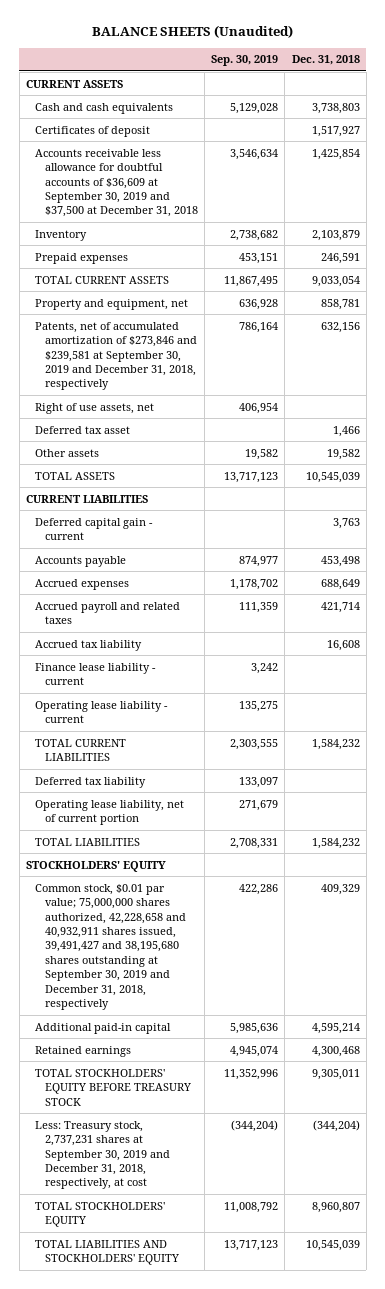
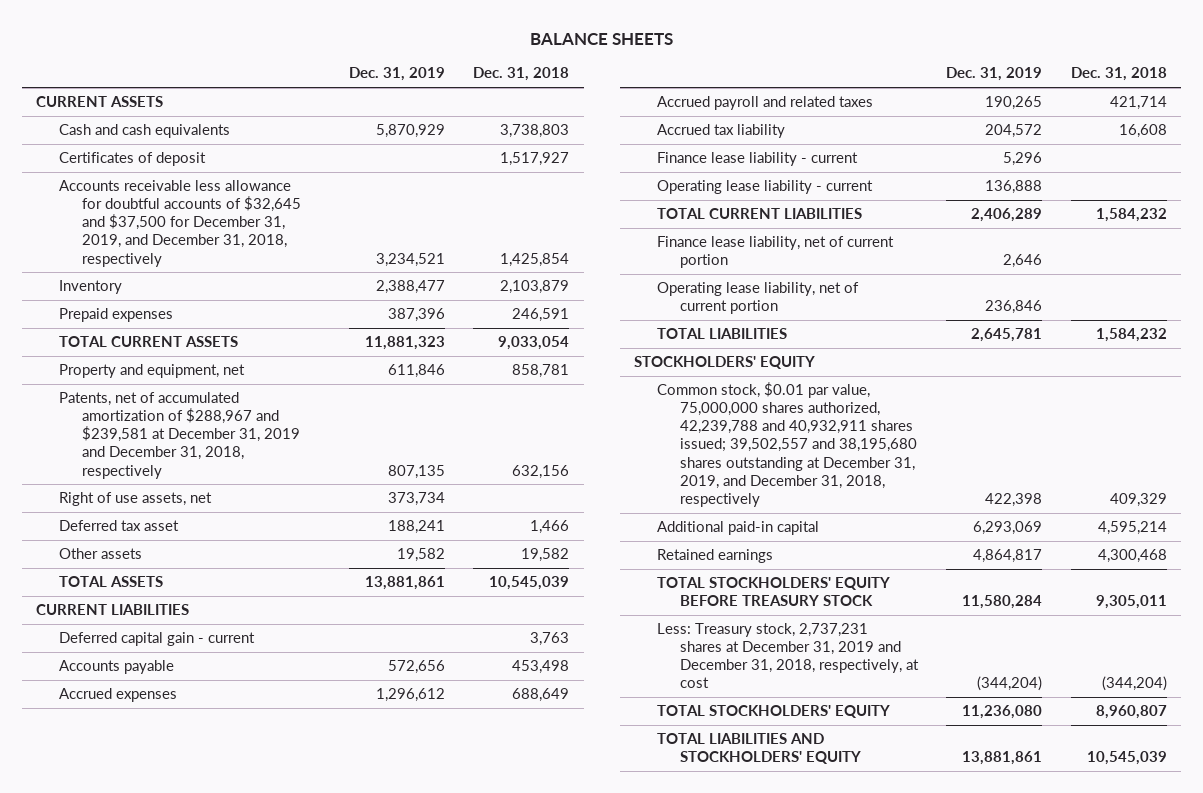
[91,25,293,39] BALANCE SHEETS (Unaudited) -> [529,32,673,45] BALANCE SHEETS
[211,55,279,67] Sep. 30, 2019 -> none
none -> [348,67,445,82] Dec. 31, 2019
[35,148,198,218] Accounts receivable less allowance for doubtful accounts of $36,609 at September 30, 2019 and $37,500 at December 31, 2018 -> [59,180,302,267] Accounts receivable less allowance for doubtful accounts of $32,645 and $37,500 for December 31, 2019, and December 31, 2018, respectively
[35,321,197,391] Patents, net of accumulated amortization of $273,846 and $239,581 at September 30, 2019 and December 31, 2018, respectively -> [59,392,301,479] Patents, net of accumulated amortization of $288,967 and $239,581 at December 31, 2019 and December 31, 2018, respectively
[35,776,147,788] Deferred tax liability -> none
none -> [656,236,894,269] Finance lease liability, net of current portion
[35,883,186,1011] Common stock, $0.01 par value; 75,000,000 shares authorized, 42,228,658 and 40,932,911 shares issued, 39,491,427 and 38,195,680 shares outstanding at September 30, 2019 and December 31, 2018, respectively -> [656,382,917,507] Common stock, $0.01 par value, 75,000,000 shares authorized, 42,239,788 and 40,932,911 shares issued; 39,502,557 and 38,195,680 shares outstanding at December 31, 2019, and December 31, 2018, respectively
[35,1120,170,1190] Less: Treasury stock, 2,737,231 shares at September 30, 2019 and December 31, 2018, respectively, at cost -> [656,623,919,689] Less: Treasury stock, 2,737,231 shares at December 31, 2019 and December 31, 2018, respectively, at cost

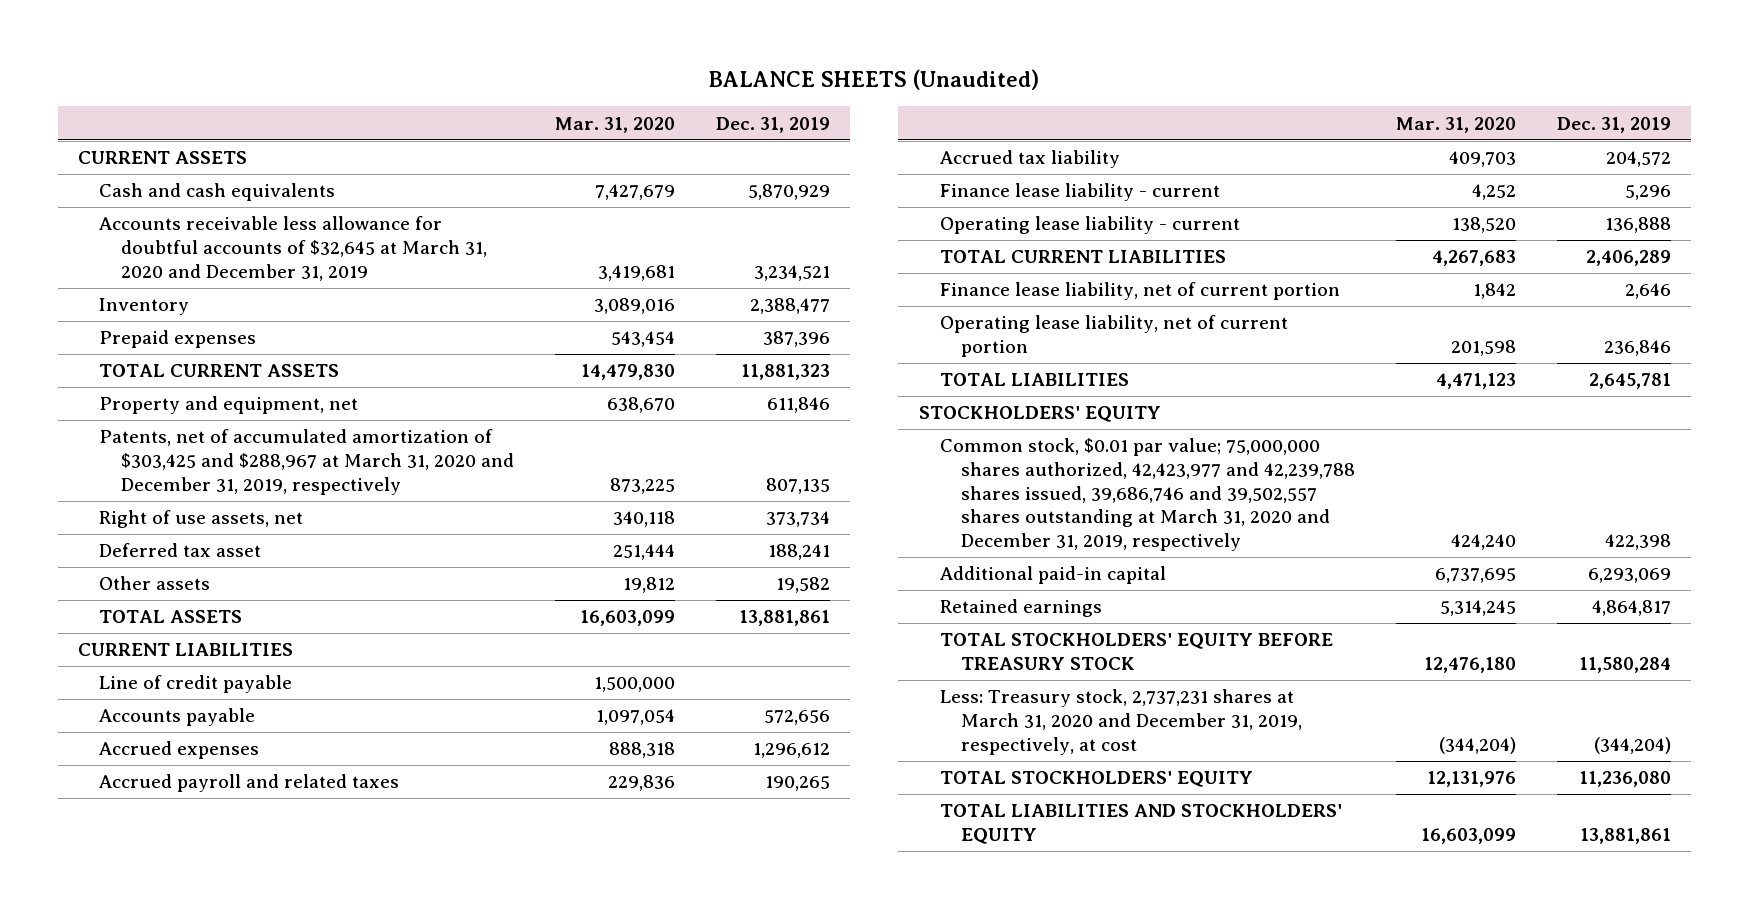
[529,32,673,45] BALANCE SHEETS -> [708,69,1040,91] BALANCE SHEETS (Unaudited)
[473,67,570,82] Dec. 31, 2018 -> none
none -> [555,116,676,133] Mar. 31, 2020
[59,152,207,167] Certificates of deposit -> none
[59,180,302,267] Accounts receivable less allowance for doubtful accounts of $32,645 and $37,500 for December 31, 2019, and December 31, 2018, respectively -> [99,216,487,281] Accounts receivable less allowance for doubtful accounts of $32,645 at March 31, 2020 and December 31, 2019
[59,392,301,479] Patents, net of accumulated amortization of $288,967 and $239,581 at December 31, 2019 and December 31, 2018, respectively -> [99,429,514,495] Patents, net of accumulated amortization of $303,425 and $288,967 at March 31, 2020 and December 31, 2019, respectively
[59,632,256,647] Deferred capital gain - current -> none
none -> [99,675,293,694] Line of credit payable
[656,382,917,507] Common stock, $0.01 par value, 75,000,000 shares authorized, 42,239,788 and 40,932,911 shares issued; 39,502,557 and 38,195,680 shares outstanding at December 31, 2019, and December 31, 2018, respectively -> [939,438,1356,551] Common stock, $0.01 par value; 75,000,000 shares authorized, 42,423,977 and 42,239,788 shares issued, 39,686,746 and 39,502,557 shares outstanding at March 31, 2020 and December 31, 2019, respectively
[656,623,919,689] Less: Treasury stock, 2,737,231 shares at December 31, 2019 and December 31, 2018, respectively, at cost -> [939,689,1303,755] Less: Treasury stock, 2,737,231 shares at March 31, 2020 and December 31, 2019, respectively, at cost

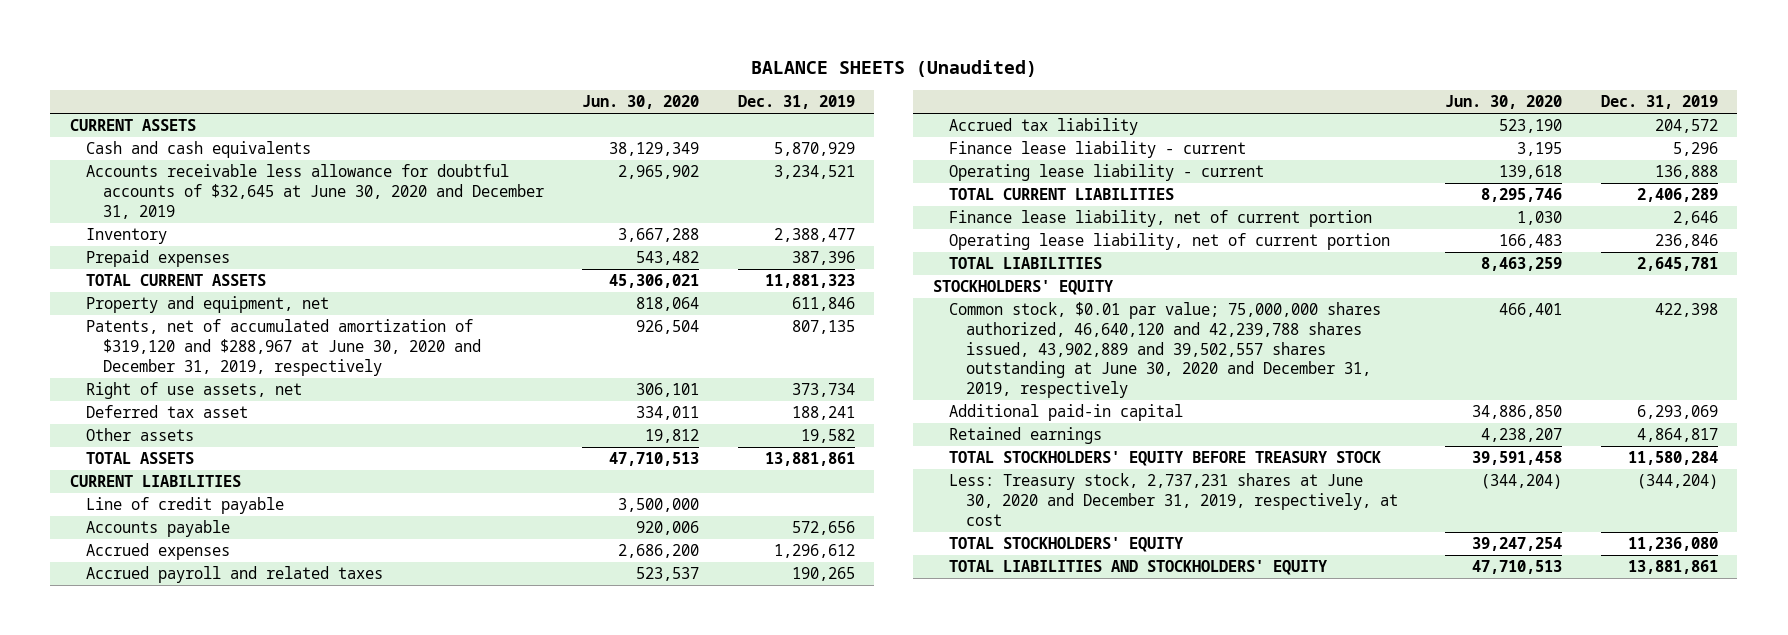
[555,116,676,133] Mar. 31, 2020 -> none
none -> [582,94,700,109] Jun. 30, 2020
[99,216,487,281] Accounts receivable less allowance for doubtful accounts of $32,645 at March 31, 2020 and December 31, 2019 -> [86,164,544,219] Accounts receivable less allowance for doubtful accounts of $32,645 at June 30, 2020 and December 31, 2019
[99,429,514,495] Patents, net of accumulated amortization of $303,425 and $288,967 at March 31, 2020 and December 31, 2019, respectively -> [86,319,481,376] Patents, net of accumulated amortization of $319,120 and $288,967 at June 30, 2020 and December 31, 2019, respectively
[939,438,1356,551] Common stock, $0.01 par value; 75,000,000 shares authorized, 42,423,977 and 42,239,788 shares issued, 39,686,746 and 39,502,557 shares outstanding at March 31, 2020 and December 31, 2019, respectively -> [949,302,1382,398] Common stock, $0.01 par value; 75,000,000 shares authorized, 46,640,120 and 42,239,788 shares issued, 43,902,889 and 39,502,557 shares outstanding at June 30, 2020 and December 31, 2019, respectively
[939,689,1303,755] Less: Treasury stock, 2,737,231 shares at March 31, 2020 and December 31, 2019, respectively, at cost -> [949,473,1398,526] Less: Treasury stock, 2,737,231 shares at June 30, 2020 and December 31, 2019, respectively, at cost

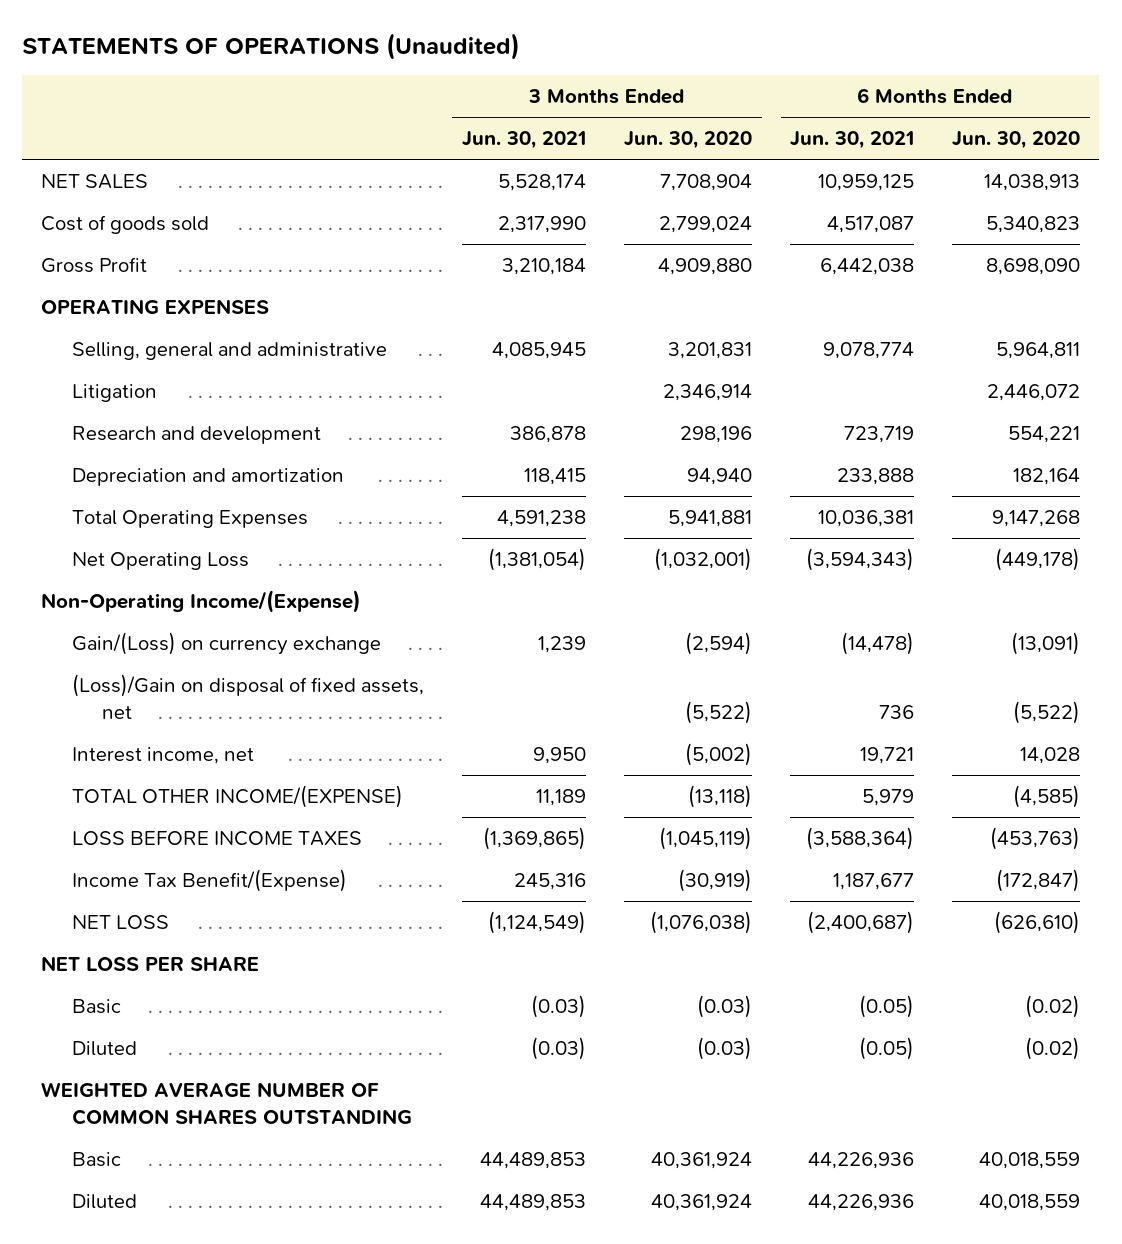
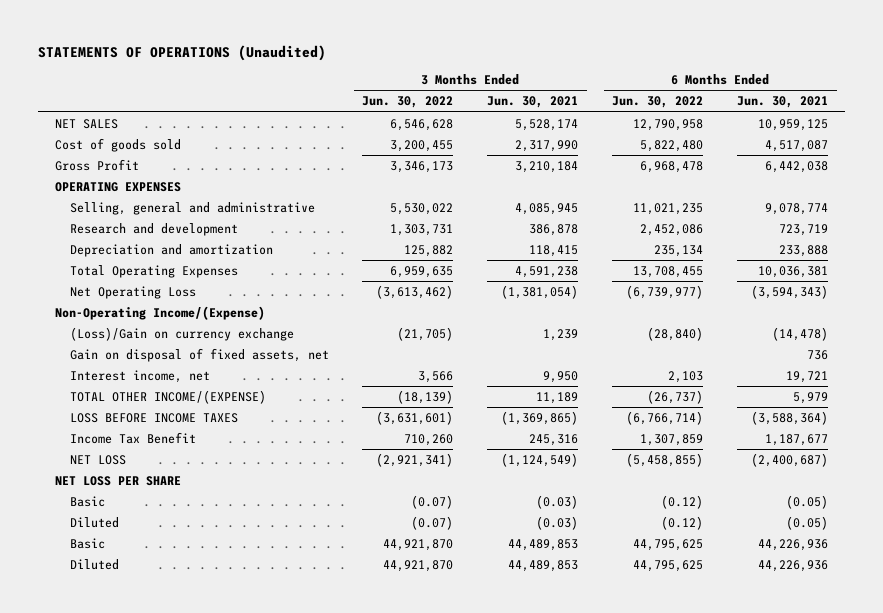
[624,131,753,150] Jun. 30, 2020 -> none
[952,131,1081,150] Jun. 30, 2020 -> none
none -> [362,96,454,109] Jun. 30, 2022
none -> [612,96,704,109] Jun. 30, 2022
[71,384,157,403] Litigation -> none
[71,632,381,656] Gain/(Loss) on currency exchange -> [69,326,294,341] (Loss)/Gain on currency exchange
[71,674,424,719] (Loss)/Gain on disposal of fixed assets, net -> [69,347,329,362] Gain on disposal of fixed assets, net
[71,869,347,893] Income Tax Benefit/(Expense) -> [69,431,196,444] Income Tax Benefit
[41,1082,412,1125] WEIGHTED AVERAGE NUMBER OF COMMON SHARES OUTSTANDING -> none

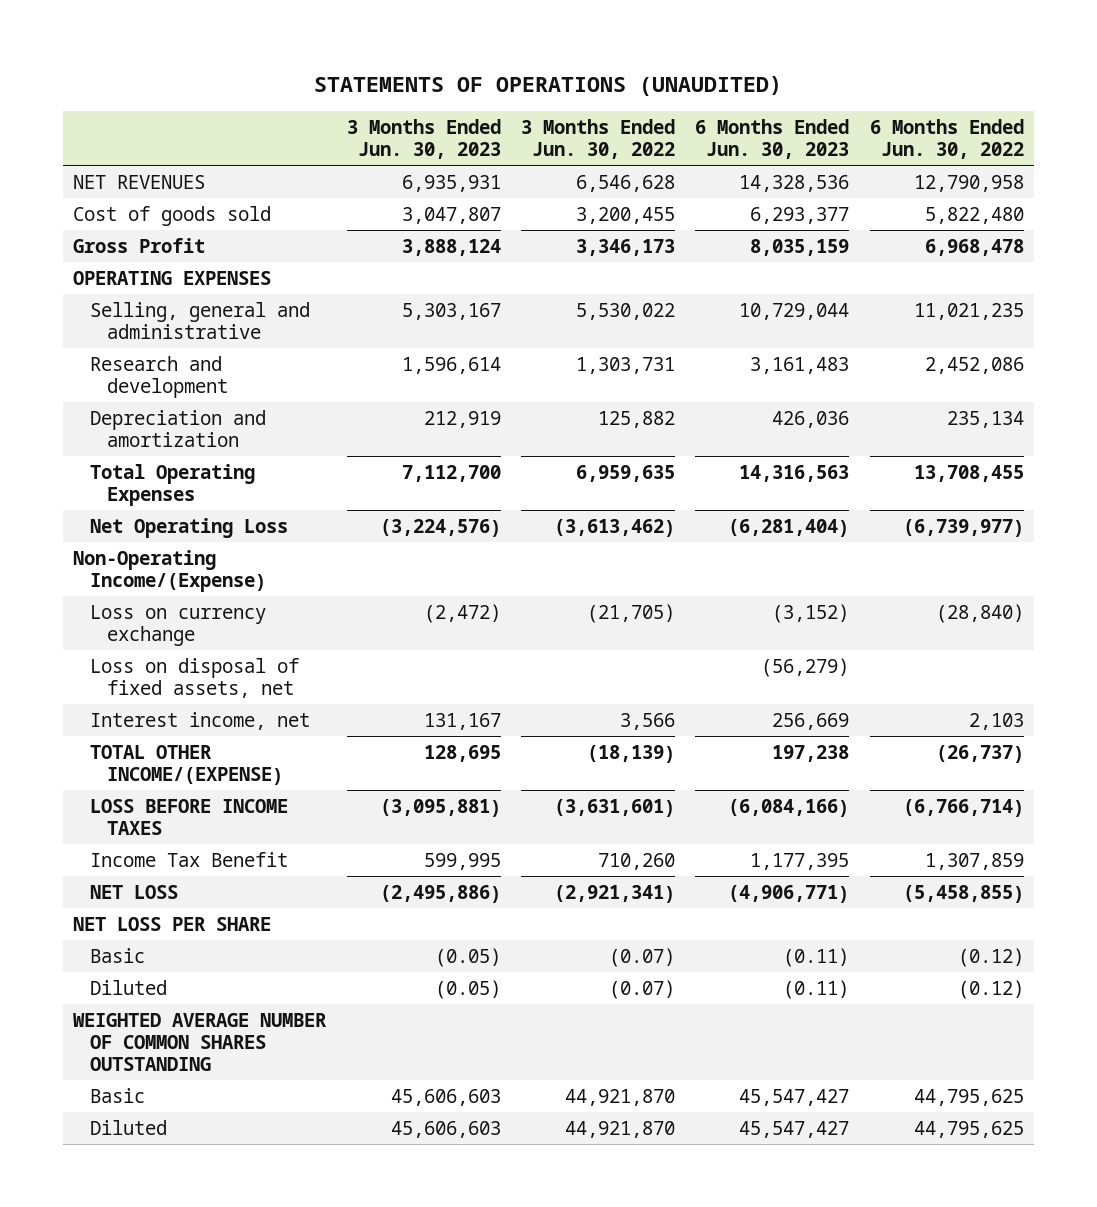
[38,45,327,62] STATEMENTS OF OPERATIONS (Unaudited) -> [314,76,783,97] STATEMENTS OF OPERATIONS (UNAUDITED)
[487,96,579,109] Jun. 30, 2021 -> none
[737,96,829,109] Jun. 30, 2021 -> none
none -> [346,118,501,160] 3 Months Ended Jun. 30, 2023
none -> [695,118,850,160] 6 Months Ended Jun. 30, 2023
[54,118,118,129] NET SALES -> [73,174,206,189] NET REVENUES
[69,326,294,341] (Loss)/Gain on currency exchange -> [89,604,266,647] Loss on currency exchange
[69,347,329,362] Gain on disposal of fixed assets, net -> [89,657,299,699] Loss on disposal of fixed assets, net
none -> [73,1012,328,1072] WEIGHTED AVERAGE NUMBER OF COMMON SHARES OUTSTANDING

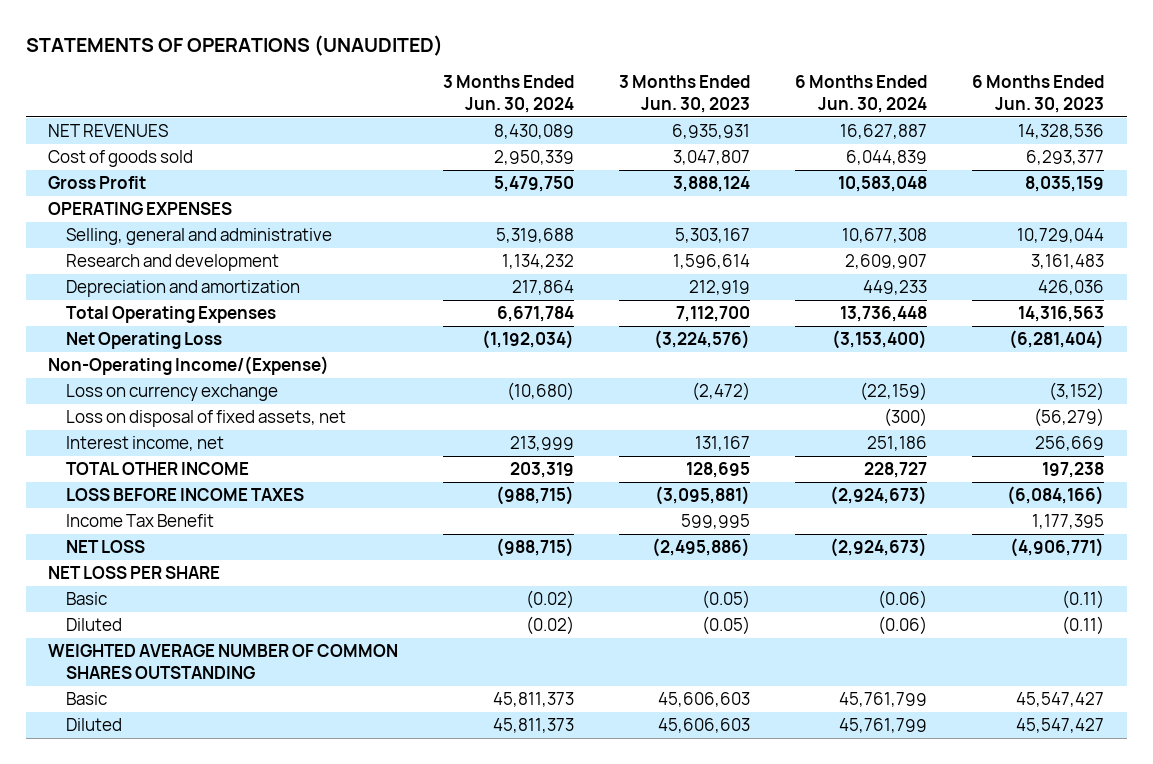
[520,118,675,160] 3 Months Ended Jun. 30, 2022 -> none
[869,118,1024,160] 6 Months Ended Jun. 30, 2022 -> none
none -> [443,75,575,113] 3 Months Ended Jun. 30, 2024
none -> [795,75,928,113] 6 Months Ended Jun. 30, 2024
[89,744,283,786] TOTAL OTHER INCOME/(EXPENSE) -> [66,462,250,476] TOTAL OTHER INCOME

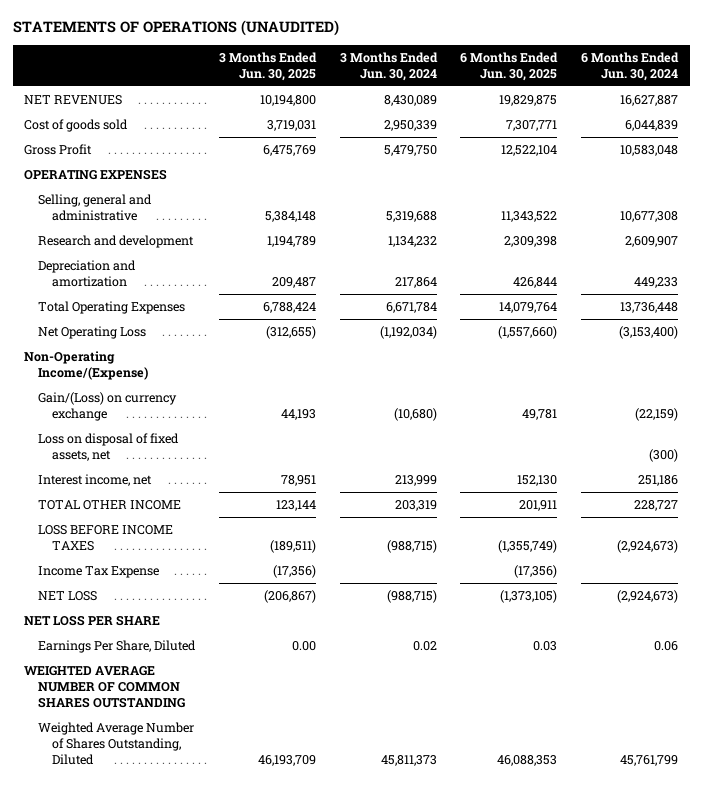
[619,75,751,113] 3 Months Ended Jun. 30, 2023 -> none
[972,75,1105,113] 6 Months Ended Jun. 30, 2023 -> none
none -> [219,51,318,81] 3 Months Ended Jun. 30, 2025
none -> [460,51,559,81] 6 Months Ended Jun. 30, 2025
[66,384,279,402] Loss on currency exchange -> [38,392,178,422] Gain/(Loss) on currency exchange
[66,514,215,528] Income Tax Benefit -> [38,566,160,579] Income Tax Expense
[66,592,108,606] Basic -> none
[66,618,123,632] Diluted -> [38,640,197,654] Earnings Per Share, Diluted
[526,616,575,636] (0.02) -> [412,641,437,652] 0.02
[878,616,928,636] (0.06) -> [654,641,679,652] 0.06
[66,692,108,706] Basic -> none
[66,718,123,732] Diluted -> [38,722,195,766] Weighted Average Number of Shares Outstanding, Diluted

